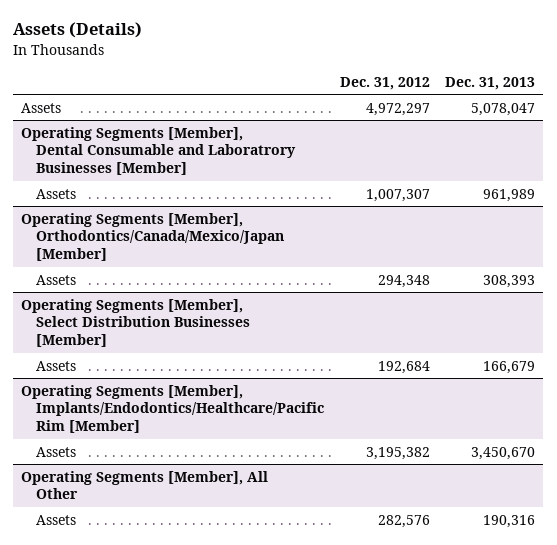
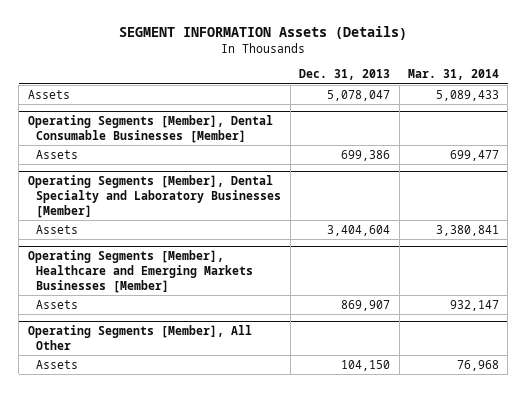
[13,22,143,39] Assets (Details) -> [119,26,408,41] SEGMENT INFORMATION Assets (Details)
[339,76,430,90] Dec. 31, 2012 -> none
none -> [407,69,499,81] Mar. 31, 2014
[21,212,285,262] Operating Segments [Member], Orthodontics/Canada/Mexico/Japan [Member] -> none
[21,298,251,348] Operating Segments [Member], Select Distribution Businesses [Member] -> none
[21,384,325,434] Operating Segments [Member], Implants/Endodontics/Healthcare/Pacific Rim [Member] -> none
[36,446,77,457] Assets -> none
[21,126,297,176] Operating Segments [Member], Dental Consumable and Laboratrory Businesses [Member] -> [27,115,273,143] Operating Segments [Member], Dental Consumable Businesses [Member]
[483,188,536,202] 961,989 -> [341,149,391,161] 699,386
none -> [27,175,282,218] Operating Segments [Member], Dental Specialty and Laboratory Businesses [Member]
[483,274,536,288] 308,393 -> [327,224,391,236] 3,404,604
none -> [27,250,254,293] Operating Segments [Member], Healthcare and Emerging Markets Businesses [Member]
[483,360,536,374] 166,679 -> [341,299,391,311] 869,907
[483,514,536,528] 190,316 -> [341,359,391,371] 104,150

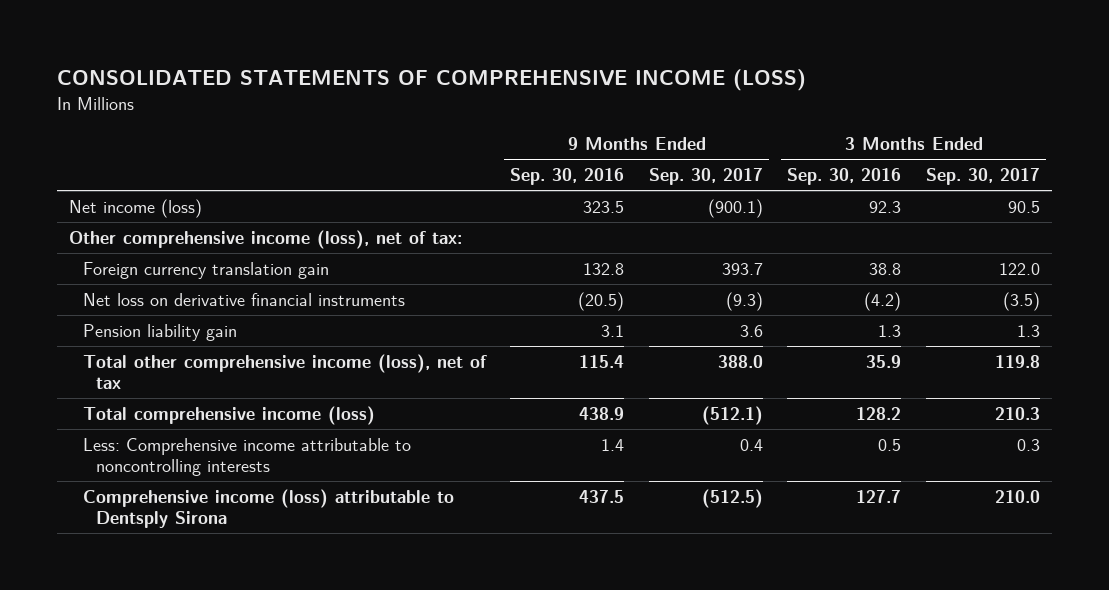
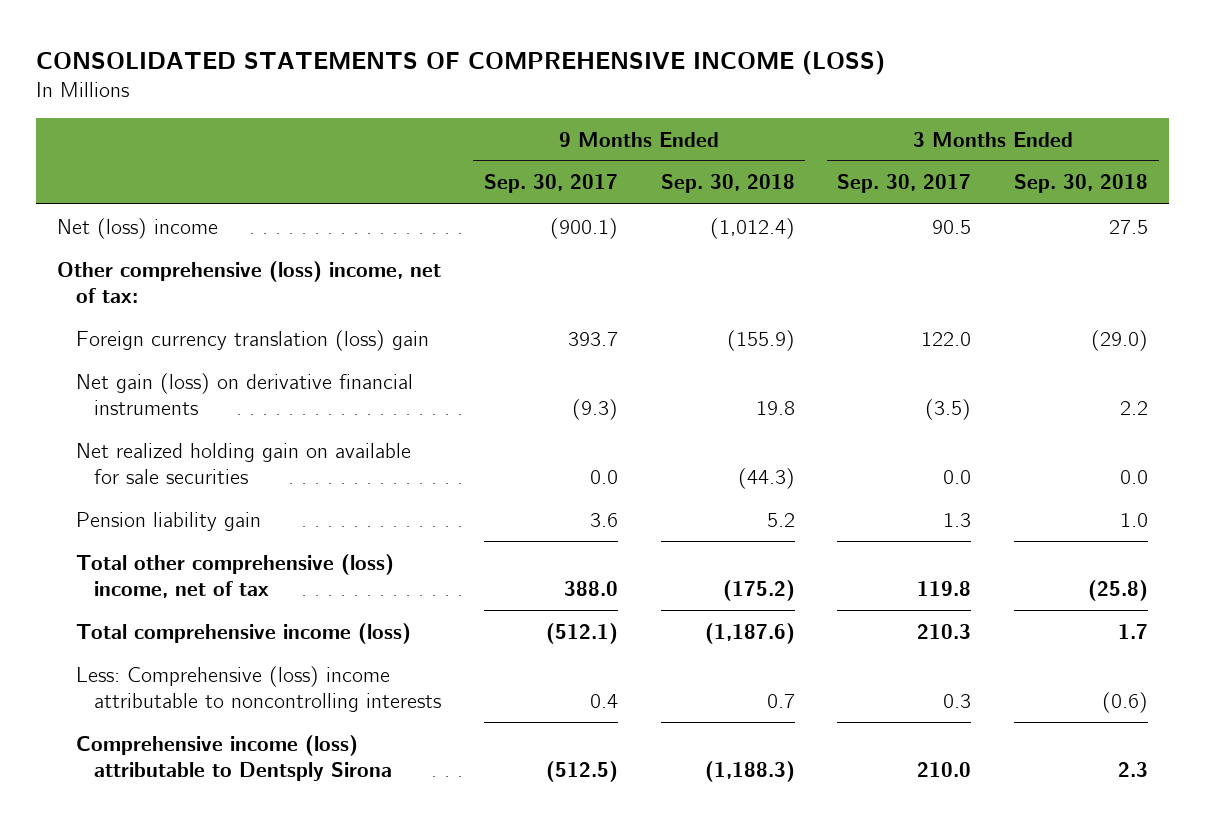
[510,168,625,186] Sep. 30, 2016 -> none
[787,168,902,186] Sep. 30, 2016 -> none
none -> [660,174,795,194] Sep. 30, 2018
none -> [1014,174,1149,194] Sep. 30, 2018
[69,198,203,218] Net income (loss) -> [57,217,219,239] Net (loss) income
[69,229,463,249] Other comprehensive income (loss), net of tax: -> [57,260,442,304] Other comprehensive (loss) income, net of tax:
[82,261,329,279] Foreign currency translation gain -> [75,329,429,351] Foreign currency translation (loss) gain
[82,292,405,306] Net loss on derivative financial instruments -> [75,372,413,416] Net gain (loss) on derivative financial instruments
none -> [75,442,411,485] Net realized holding gain on available for sale securities
[82,353,487,390] Total other comprehensive income (loss), net of tax -> [75,553,394,599] Total other comprehensive (loss) income, net of tax
[82,437,411,477] Less: Comprehensive income attributable to noncontrolling interests -> [75,665,441,713] Less: Comprehensive (loss) income attributable to noncontrolling interests

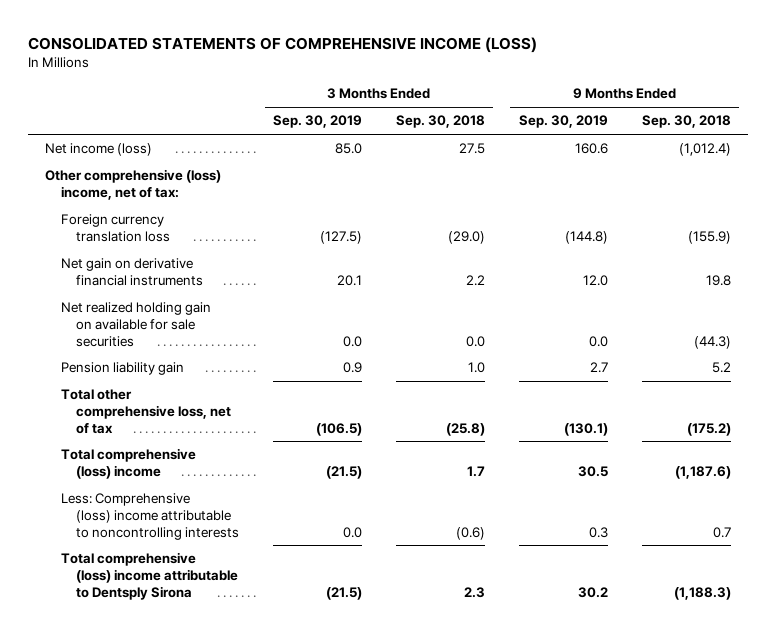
[484,174,619,194] Sep. 30, 2017 -> none
[837,174,972,194] Sep. 30, 2017 -> none
none -> [273,115,363,129] Sep. 30, 2019
none -> [518,115,608,129] Sep. 30, 2019
[57,217,219,239] Net (loss) income -> [45,143,153,157] Net income (loss)
[75,329,429,351] Foreign currency translation (loss) gain -> [60,214,171,242] Foreign currency translation loss
[75,372,413,416] Net gain (loss) on derivative financial instruments -> [60,258,204,286] Net gain on derivative financial instruments
[75,553,394,599] Total other comprehensive (loss) income, net of tax -> [60,389,232,434] Total other comprehensive loss, net of tax
[75,622,411,644] Total comprehensive income (loss) -> [60,448,196,479] Total comprehensive (loss) income
[75,734,392,782] Comprehensive income (loss) attributable to Dentsply Sirona -> [60,552,239,600] Total comprehensive (loss) income attributable to Dentsply Sirona

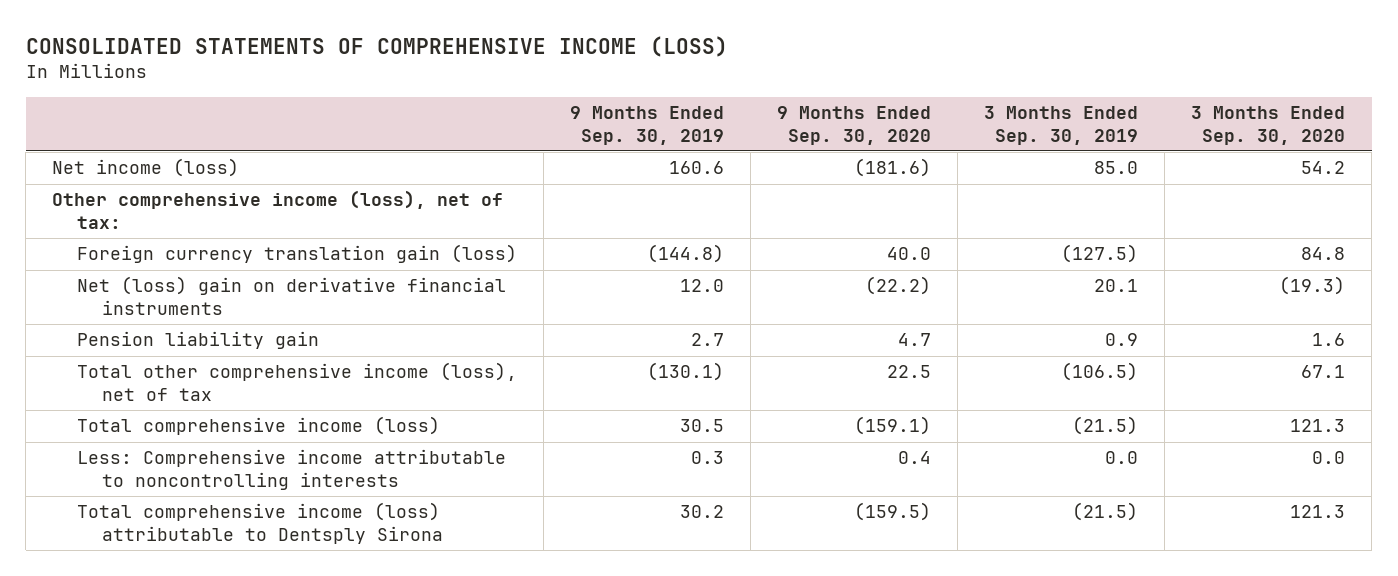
[395,115,485,129] Sep. 30, 2018 -> none
[641,115,731,129] Sep. 30, 2018 -> none
none -> [777,105,932,145] 9 Months Ended Sep. 30, 2020
none -> [1191,105,1346,145] 3 Months Ended Sep. 30, 2020
[60,302,211,347] Net realized holding gain on available for sale securities -> none
[45,169,222,200] Other comprehensive (loss) income, net of tax: -> [52,190,504,229] Other comprehensive income (loss), net of tax:
[60,214,171,242] Foreign currency translation loss -> [77,244,518,264] Foreign currency translation gain (loss)
[60,258,204,286] Net gain on derivative financial instruments -> [77,276,507,315] Net (loss) gain on derivative financial instruments
[60,389,232,434] Total other comprehensive loss, net of tax -> [77,362,518,401] Total other comprehensive income (loss), net of tax
[60,448,196,479] Total comprehensive (loss) income -> [77,416,441,436] Total comprehensive income (loss)
[60,493,240,540] Less: Comprehensive (loss) income attributable to noncontrolling interests -> [77,449,507,490] Less: Comprehensive income attributable to noncontrolling interests
[60,552,239,600] Total comprehensive (loss) income attributable to Dentsply Sirona -> [77,502,443,544] Total comprehensive income (loss) attributable to Dentsply Sirona

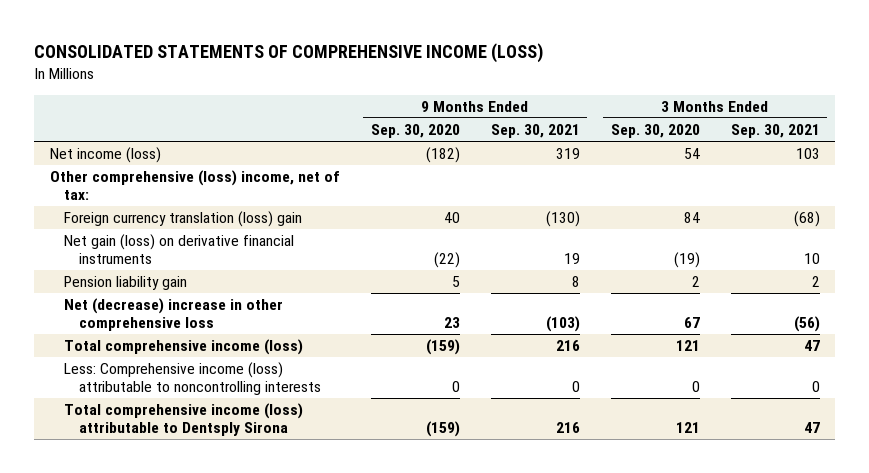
[570,105,725,145] 9 Months Ended Sep. 30, 2019 -> none
[984,105,1139,145] 3 Months Ended Sep. 30, 2019 -> none
none -> [490,124,580,139] Sep. 30, 2021
none -> [730,124,820,139] Sep. 30, 2021
[854,158,932,178] (181.6) -> [425,147,460,164] (182)
[1301,161,1346,175] 54.2 -> [683,148,700,160] 54
[52,190,504,229] Other comprehensive income (loss), net of tax: -> [49,170,340,201] Other comprehensive (loss) income, net of tax:
[77,244,518,264] Foreign currency translation gain (loss) -> [64,211,303,228] Foreign currency translation (loss) gain
[887,247,932,261] 40.0 -> [443,212,460,224] 40
[1301,247,1346,261] 84.8 -> [683,212,700,224] 84
[77,276,507,315] Net (loss) gain on derivative financial instruments -> [64,234,295,265] Net gain (loss) on derivative financial instruments
[865,276,932,296] (22.2) -> [433,252,460,269] (22)
[1279,276,1346,296] (19.3) -> [673,252,700,269] (19)
[898,333,932,347] 4.7 -> [451,276,460,288] 5
[1312,333,1346,347] 1.6 -> [691,276,700,288] 2
[77,362,518,401] Total other comprehensive income (loss), net of tax -> [64,298,284,332] Net (decrease) increase in other comprehensive loss
[887,365,932,379] 22.5 -> [443,317,460,329] 23
[1301,365,1346,379] 67.1 -> [683,317,700,329] 67
[854,416,932,436] (159.1) -> [425,339,460,356] (159)
[1290,419,1346,433] 121.3 -> [675,340,700,352] 121
[77,449,507,490] Less: Comprehensive income attributable to noncontrolling interests -> [64,362,321,396] Less: Comprehensive income (loss) attributable to noncontrolling interests
[898,451,932,465] 0.4 -> [451,381,460,393] 0
[1312,451,1346,465] 0.0 -> [691,381,700,393] 0
[854,502,932,522] (159.5) -> [425,421,460,438] (159)
[1290,505,1346,519] 121.3 -> [675,422,700,434] 121

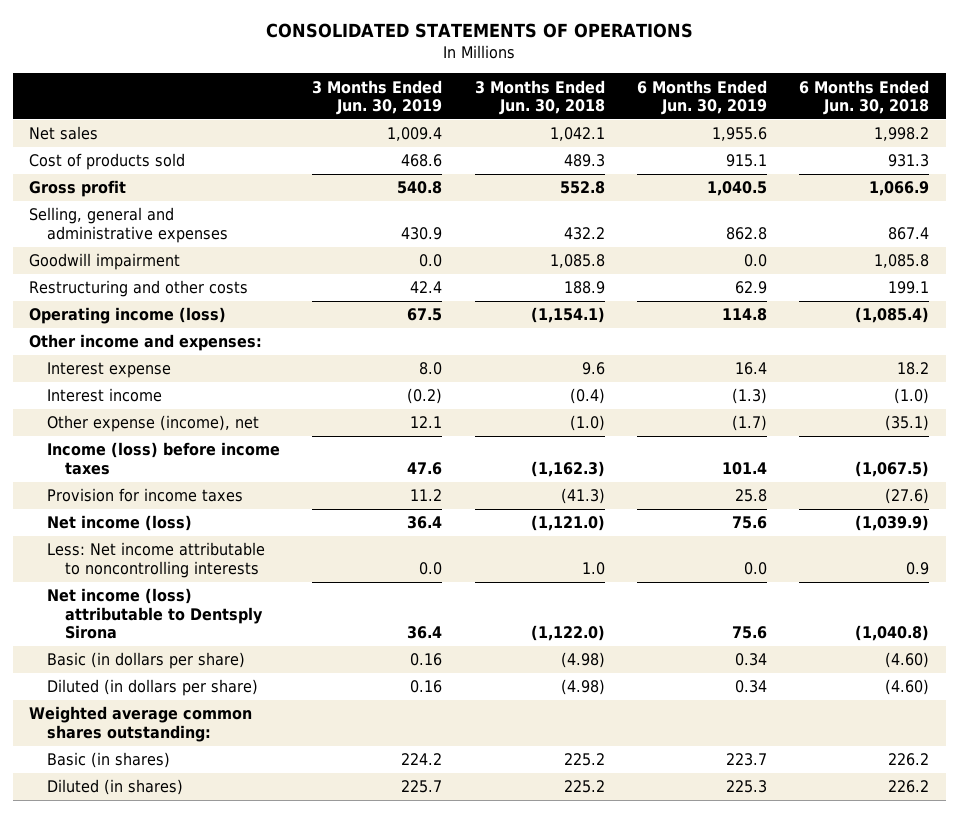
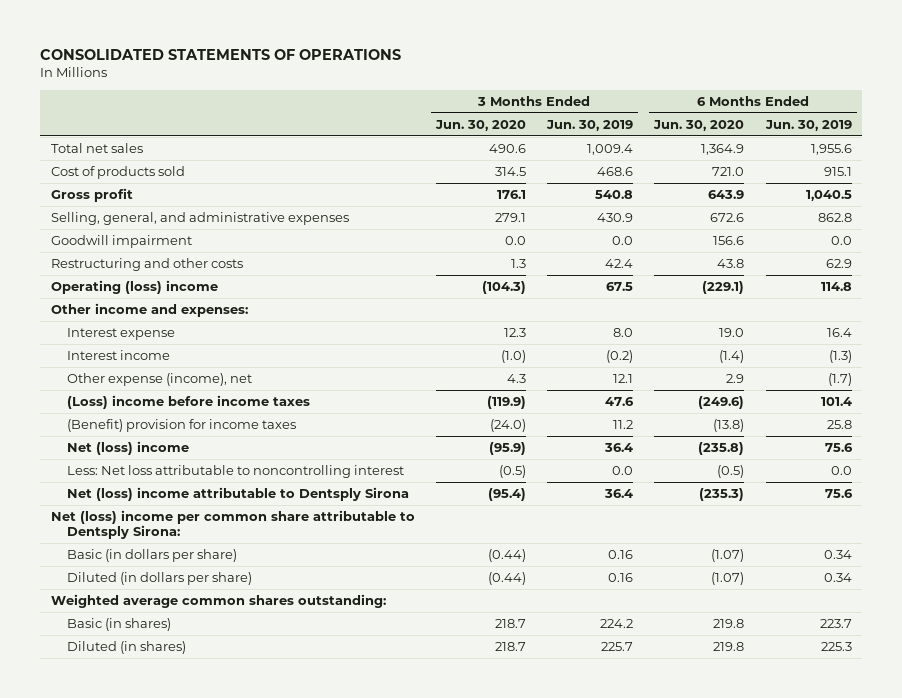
[474,79,605,115] 3 Months Ended Jun. 30, 2018 -> none
[799,79,930,115] 6 Months Ended Jun. 30, 2018 -> none
none -> [434,119,526,131] Jun. 30, 2020
none -> [653,119,745,131] Jun. 30, 2020
[29,126,99,141] Net sales -> [50,142,143,153] Total net sales
[29,207,229,243] Selling, general and administrative expenses -> [50,211,349,225] Selling, general, and administrative expenses
[29,307,227,325] Operating income (loss) -> [50,279,218,294] Operating (loss) income
[47,442,281,475] Income (loss) before income taxes -> [67,394,311,409] (Loss) income before income taxes
[47,488,244,503] Provision for income taxes -> [67,418,297,432] (Benefit) provision for income taxes
[47,515,193,532] Net income (loss) -> [67,440,190,455] Net (loss) income
[47,542,266,578] Less: Net income attributable to noncontrolling interests -> [67,464,405,478] Less: Net loss attributable to noncontrolling interest
[47,588,264,639] Net income (loss) attributable to Dentsply Sirona -> [67,486,410,501] Net (loss) income attributable to Dentsply Sirona
none -> [50,509,415,539] Net (loss) income per common share attributable to Dentsply Sirona:

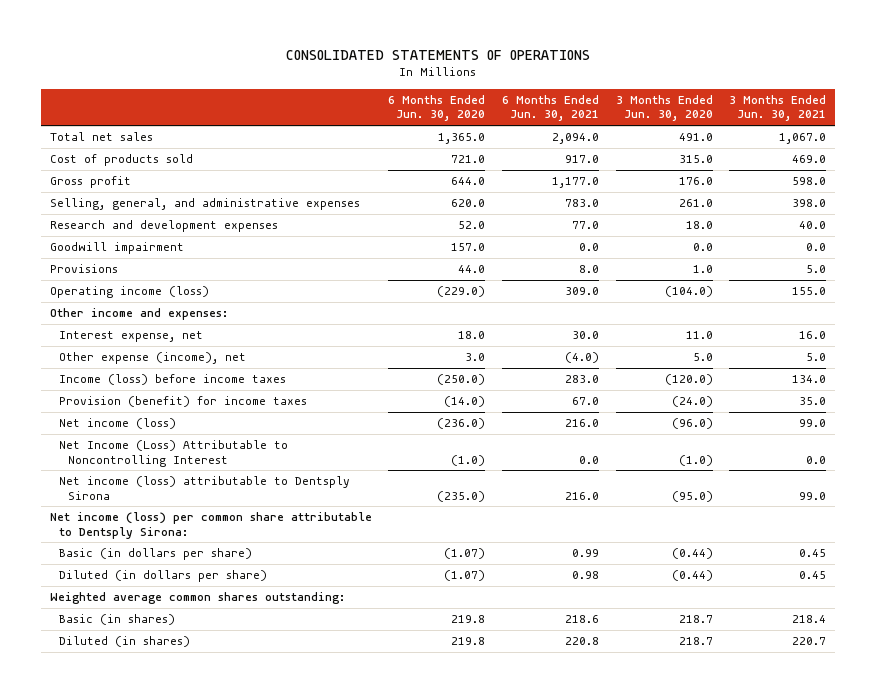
[546,119,634,131] Jun. 30, 2019 -> none
[764,119,852,131] Jun. 30, 2019 -> none
none -> [501,94,599,122] 6 Months Ended Jun. 30, 2021
none -> [729,94,827,122] 3 Months Ended Jun. 30, 2021
[50,257,243,271] Restructuring and other costs -> none
[488,143,526,153] 490.6 -> [678,133,713,142] 491.0
[701,143,745,155] 1,364.9 -> [438,133,486,145] 1,365.0
[494,166,526,176] 314.5 -> [678,155,713,164] 315.0
[496,189,526,199] 176.1 -> [678,177,713,186] 176.0
[708,189,745,199] 643.9 -> [451,177,486,186] 644.0
[494,212,526,222] 279.1 -> [678,199,713,208] 261.0
[710,212,745,222] 672.6 -> [451,199,486,208] 620.0
none -> [49,220,278,233] Research and development expenses
[713,235,745,245] 156.6 -> [451,243,486,252] 157.0
none -> [49,264,118,274] Provisions
[50,279,218,294] Operating (loss) income -> [49,286,209,299] Operating income (loss)
[481,280,526,294] (104.3) -> [664,286,713,298] (104.0)
[702,280,745,294] (229.1) -> [437,286,486,298] (229.0)
[67,349,171,360] Interest income -> none
[67,327,176,340] Interest expense -> [58,331,203,343] Interest expense, net
[503,327,526,337] 12.3 -> [685,331,713,340] 11.0
[719,327,745,337] 19.0 -> [458,331,486,340] 18.0
[506,373,526,383] 4.3 -> [692,353,713,362] 5.0
[726,373,745,383] 2.9 -> [465,353,486,362] 3.0
[67,394,311,409] (Loss) income before income taxes -> [58,374,286,386] Income (loss) before income taxes
[486,395,526,409] (119.9) -> [664,374,713,386] (120.0)
[698,395,745,409] (249.6) -> [437,374,486,386] (250.0)
[67,418,297,432] (Benefit) provision for income taxes -> [58,396,307,408] Provision (benefit) for income taxes
[713,418,745,432] (13.8) -> [444,396,486,408] (14.0)
[67,440,190,455] Net (loss) income -> [58,418,176,430] Net income (loss)
[488,441,526,455] (95.9) -> [671,418,713,430] (96.0)
[698,441,745,455] (235.8) -> [437,418,486,430] (236.0)
[67,464,405,478] Less: Net loss attributable to noncontrolling interest -> [58,440,288,467] Net Income (Loss) Attributable to Noncontrolling Interest
[498,464,526,478] (0.5) -> [678,454,713,466] (1.0)
[717,464,745,478] (0.5) -> [451,454,486,466] (1.0)
[67,486,410,501] Net (loss) income attributable to Dentsply Sirona -> [58,476,350,500] Net income (loss) attributable to Dentsply Sirona
[487,487,526,501] (95.4) -> [671,490,713,502] (95.0)
[699,487,745,501] (235.3) -> [437,490,486,502] (235.0)
[50,509,415,539] Net (loss) income per common share attributable to Dentsply Sirona: -> [49,512,372,539] Net income (loss) per common share attributable to Dentsply Sirona:

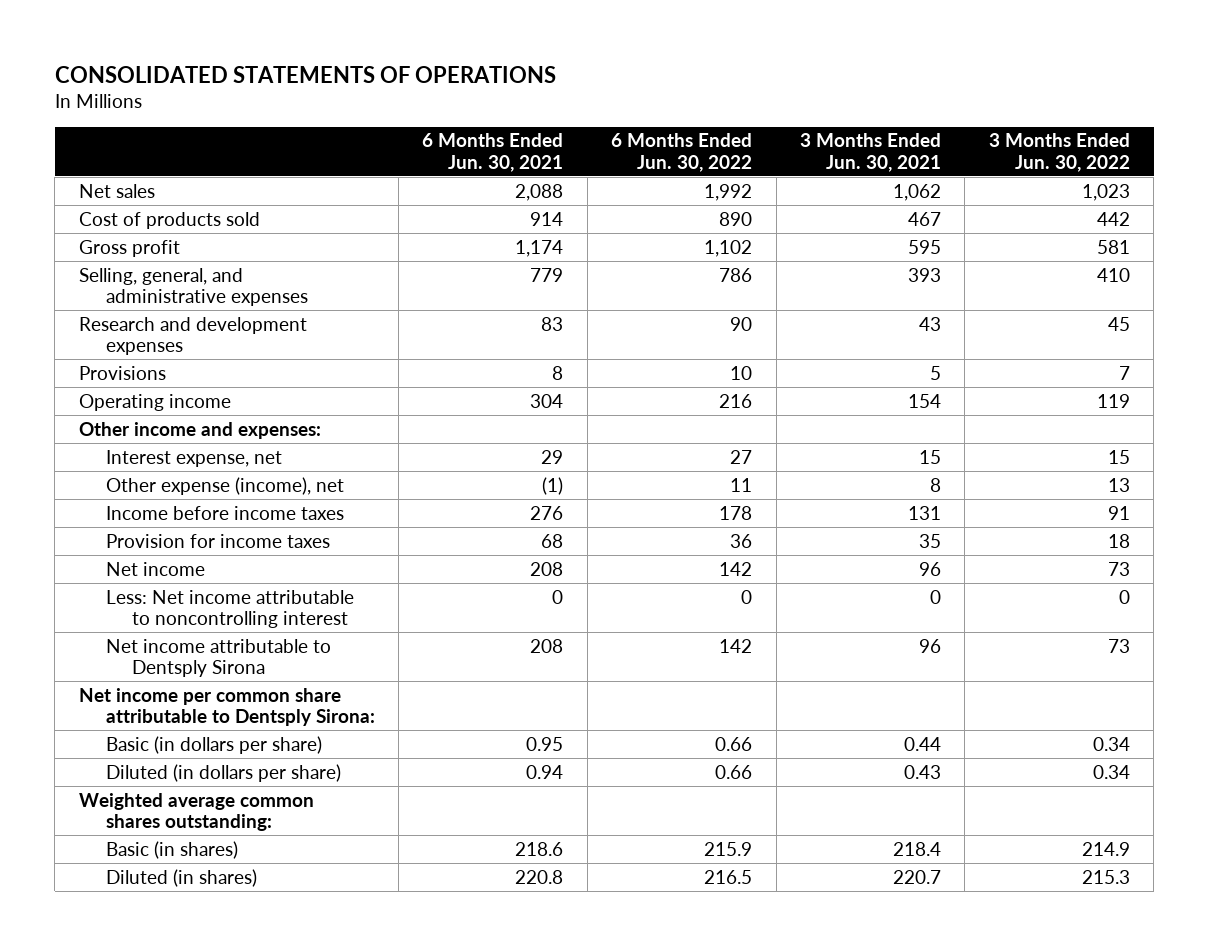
[388,94,486,122] 6 Months Ended Jun. 30, 2020 -> none
[615,94,713,122] 3 Months Ended Jun. 30, 2020 -> none
none -> [611,133,753,172] 6 Months Ended Jun. 30, 2022
none -> [988,133,1130,172] 3 Months Ended Jun. 30, 2022
[49,242,184,255] Goodwill impairment -> none
[49,132,153,142] Total net sales -> [78,183,155,198] Net sales
[551,133,599,145] 2,094.0 -> [515,183,564,201] 2,088
[779,133,827,145] 1,067.0 -> [893,183,942,201] 1,062
[564,155,599,164] 917.0 -> [530,211,564,226] 914
[792,155,827,164] 469.0 -> [908,211,942,226] 467
[551,177,599,189] 1,177.0 -> [515,239,564,257] 1,174
[792,177,827,186] 598.0 -> [908,239,942,254] 595
[564,199,599,208] 783.0 -> [530,267,564,282] 779
[792,199,827,208] 398.0 -> [908,267,942,282] 393
[571,221,599,230] 77.0 -> [541,316,564,331] 83
[799,221,827,230] 40.0 -> [919,316,942,331] 43
[578,265,599,274] 8.0 -> [552,365,564,380] 8
[806,265,827,274] 5.0 -> [930,365,942,380] 5
[49,286,209,299] Operating income (loss) -> [78,393,231,411] Operating income
[564,287,599,296] 309.0 -> [530,393,564,408] 304
[792,287,827,296] 155.0 -> [908,393,942,408] 154
[571,331,599,340] 30.0 -> [541,449,564,464] 29
[799,331,827,340] 16.0 -> [919,449,942,464] 15
[564,352,599,364] (4.0) -> [542,476,564,495] (1)
[806,353,827,362] 5.0 -> [930,477,942,492] 8
[58,374,286,386] Income (loss) before income taxes -> [105,505,344,520] Income before income taxes
[564,375,599,384] 283.0 -> [530,505,564,520] 276
[792,375,827,384] 134.0 -> [908,505,942,520] 131
[58,396,307,408] Provision (benefit) for income taxes -> [105,533,330,548] Provision for income taxes
[571,397,599,406] 67.0 -> [541,533,564,548] 68
[799,397,827,406] 35.0 -> [919,533,942,548] 35
[58,418,176,430] Net income (loss) -> [105,561,205,576] Net income
[564,419,599,428] 216.0 -> [530,561,564,576] 208
[799,419,827,428] 99.0 -> [919,561,942,576] 96
[58,440,288,467] Net Income (Loss) Attributable to Noncontrolling Interest -> [105,589,354,628] Less: Net income attributable to noncontrolling interest
[578,455,599,464] 0.0 -> [552,589,564,604] 0
[806,455,827,464] 0.0 -> [930,589,942,604] 0
[58,476,350,500] Net income (loss) attributable to Dentsply Sirona -> [105,638,331,677] Net income attributable to Dentsply Sirona
[564,491,599,500] 216.0 -> [530,638,564,653] 208
[799,491,827,500] 99.0 -> [919,638,942,653] 96
[49,512,372,539] Net income (loss) per common share attributable to Dentsply Sirona: -> [78,687,375,726] Net income per common share attributable to Dentsply Sirona:
[571,549,599,558] 0.99 -> [526,736,564,751] 0.95
[799,549,827,558] 0.45 -> [904,736,942,751] 0.44
[571,571,599,580] 0.98 -> [526,764,564,779] 0.94
[799,571,827,580] 0.45 -> [904,764,942,779] 0.43

